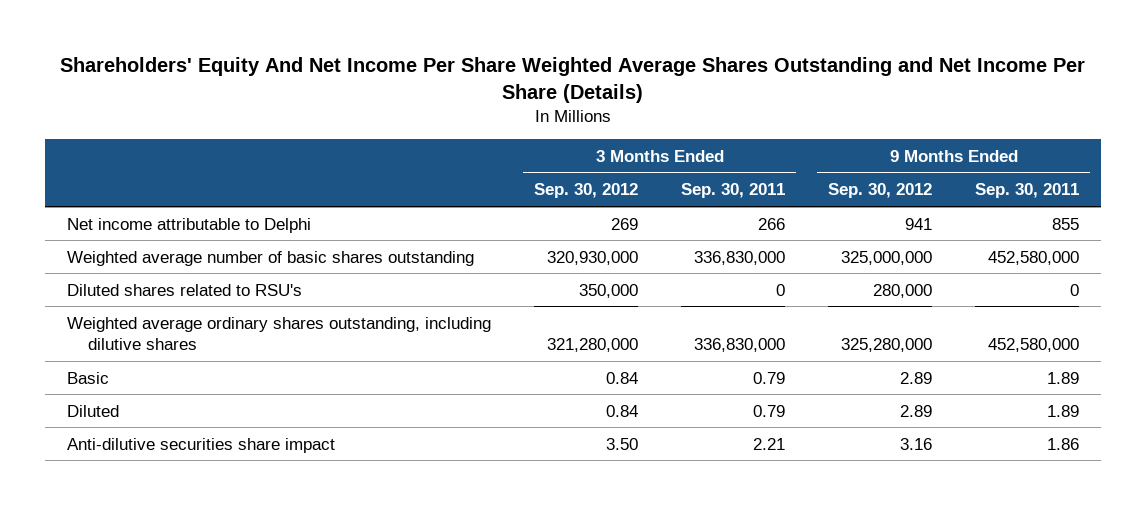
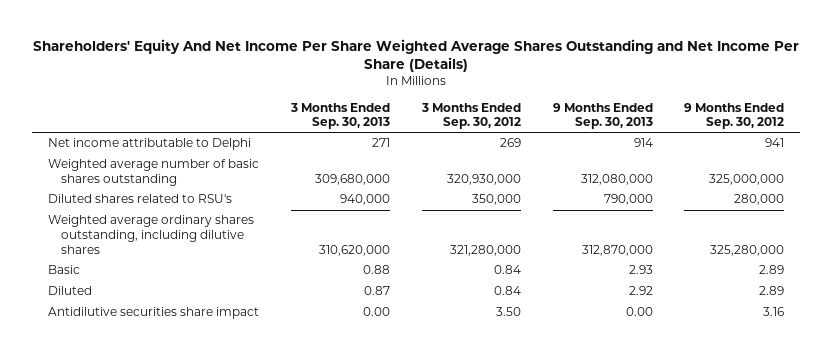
[681,183,786,199] Sep. 30, 2011 -> none
[975,183,1080,199] Sep. 30, 2011 -> none
none -> [290,102,391,130] 3 Months Ended Sep. 30, 2013
none -> [552,102,653,130] 9 Months Ended Sep. 30, 2013
[66,437,335,453] Anti-dilutive securities share impact -> [48,307,260,320] Antidilutive securities share impact

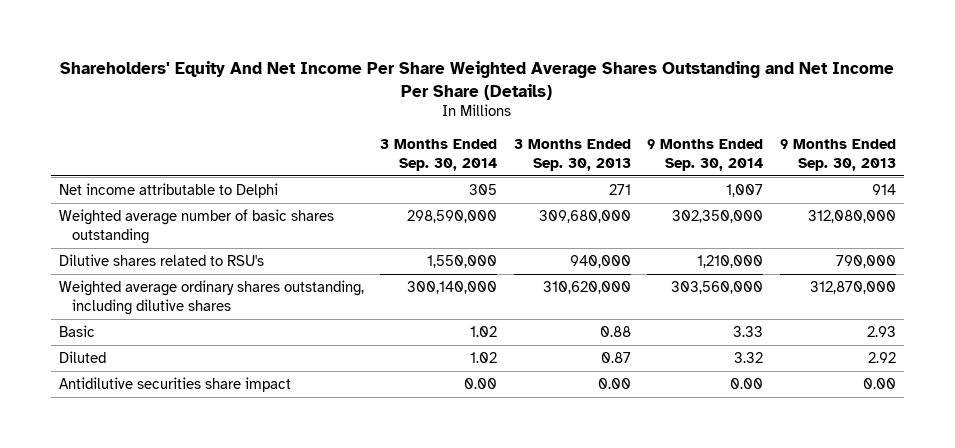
[420,102,521,130] 3 Months Ended Sep. 30, 2012 -> none
[684,102,785,130] 9 Months Ended Sep. 30, 2012 -> none
none -> [380,139,498,171] 3 Months Ended Sep. 30, 2014
none -> [647,139,764,171] 9 Months Ended Sep. 30, 2014
[48,194,233,204] Diluted shares related to RSU's -> [59,253,265,266] Dilutive shares related to RSU's

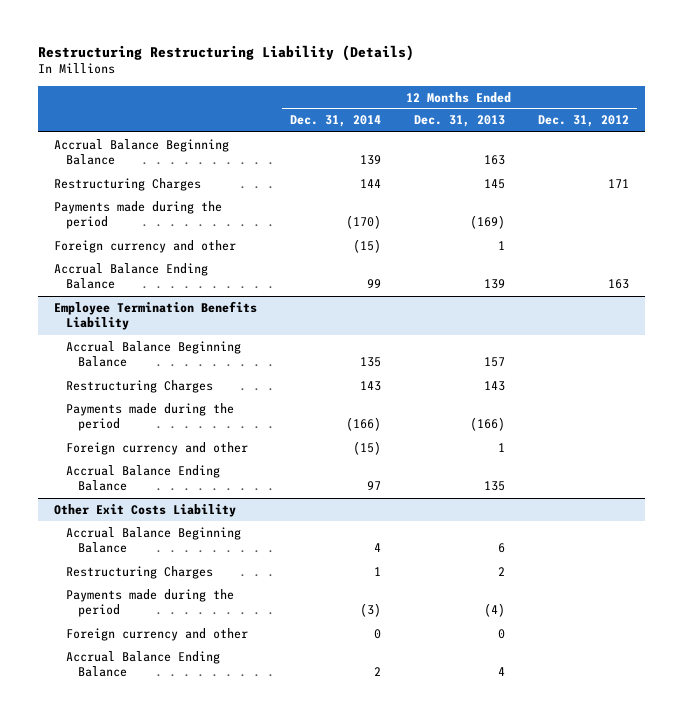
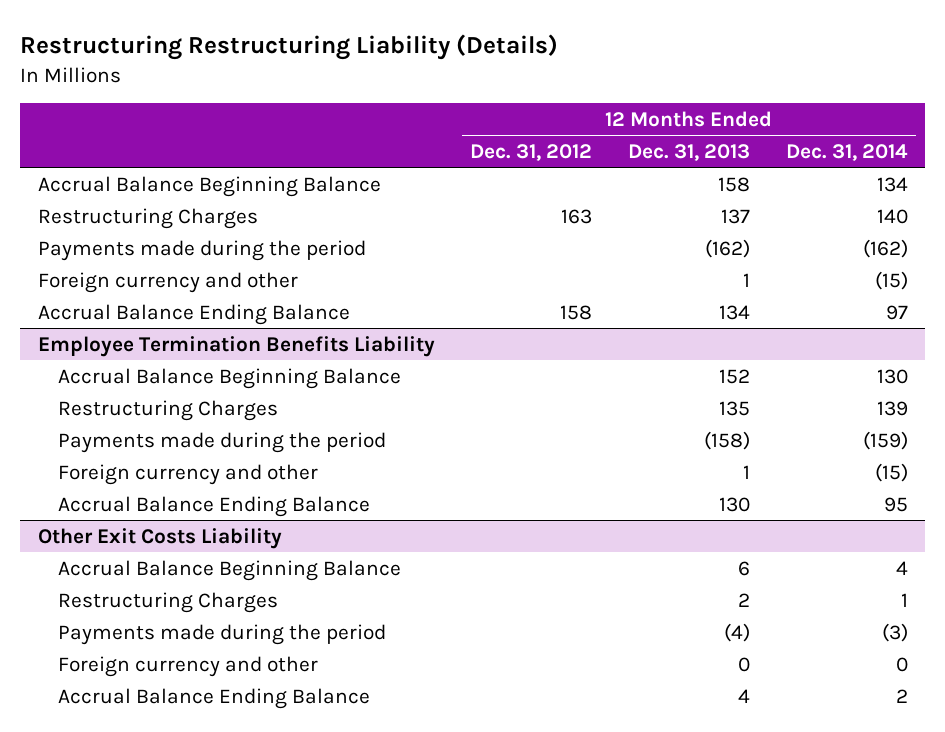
[359,155,381,166] 139 -> [876,176,908,192] 134
[483,155,505,166] 163 -> [718,176,751,192] 158
[359,178,381,188] 144 -> [876,208,908,224] 140
[483,178,505,189] 145 -> [721,208,751,224] 137
[607,178,629,188] 171 -> [561,208,593,224] 163
[345,215,381,230] (170) -> [862,238,908,258] (162)
[469,215,505,230] (169) -> [705,238,751,258] (162)
[366,279,381,289] 99 -> [885,304,908,320] 97
[483,279,505,290] 139 -> [719,304,751,320] 134
[607,279,629,290] 163 -> [560,304,593,320] 158
[359,357,381,368] 135 -> [876,368,908,384] 130
[483,357,505,368] 157 -> [719,368,751,384] 152
[359,380,381,391] 143 -> [876,400,908,416] 139
[483,380,505,391] 143 -> [719,400,751,416] 135
[345,417,381,432] (166) -> [862,430,908,450] (159)
[469,417,505,432] (166) -> [704,430,751,450] (158)
[366,481,381,491] 97 -> [883,496,908,512] 95
[483,481,505,492] 135 -> [719,496,751,512] 130

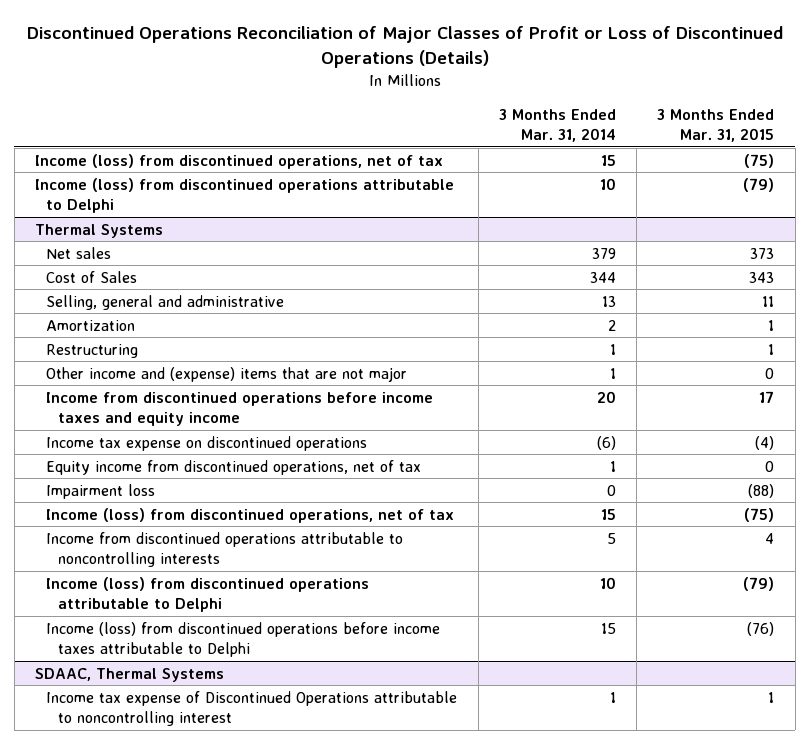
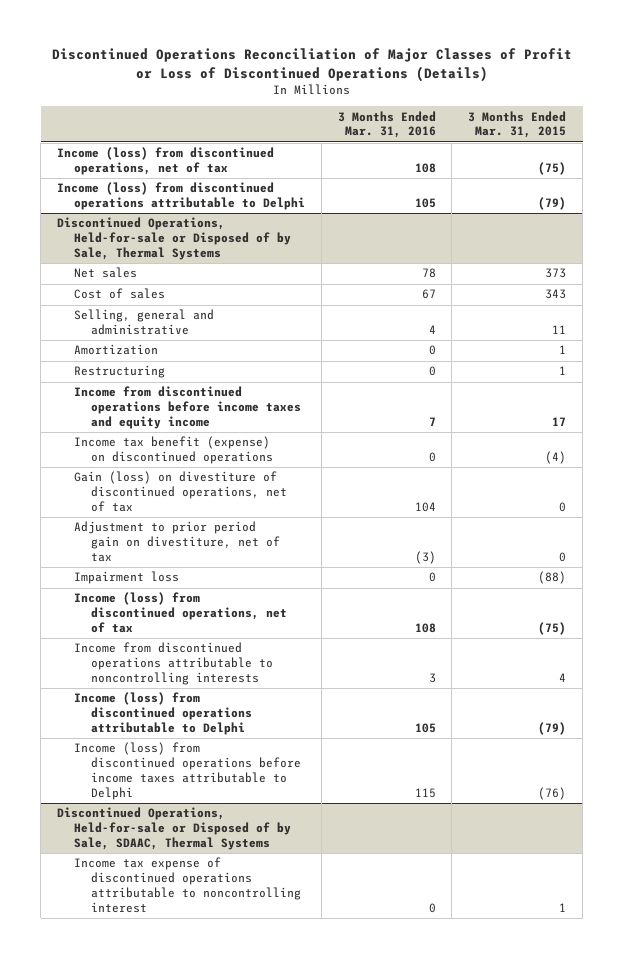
[498,108,616,142] 3 Months Ended Mar. 31, 2014 -> none
none -> [337,110,436,139] 3 Months Ended Mar. 31, 2016
[34,223,163,238] Thermal Systems -> none
none -> [57,217,291,261] Discontinued Operations, Held-for-sale or Disposed of by Sale, Thermal Systems
[46,270,138,283] Cost of Sales -> [73,288,165,300] Cost of sales
[46,366,408,382] Other income and (expense) items that are not major -> none
[46,459,422,475] Equity income from discontinued operations, net of tax -> none
[46,435,368,451] Income tax expense on discontinued operations -> [73,436,273,465] Income tax benefit (expense) on discontinued operations
none -> [73,471,287,513] Gain (loss) on divestiture of discontinued operations, net of tax
none -> [73,521,280,563] Adjustment to prior period gain on divestiture, net of tax
[34,667,224,682] SDAAC, Thermal Systems -> none
none -> [57,807,291,851] Discontinued Operations, Held-for-sale or Disposed of by Sale, SDAAC, Thermal Systems
[46,690,458,726] Income tax expense of Discontinued Operations attributable to noncontrolling interest -> [73,857,301,914] Income tax expense of discontinued operations attributable to noncontrolling interest

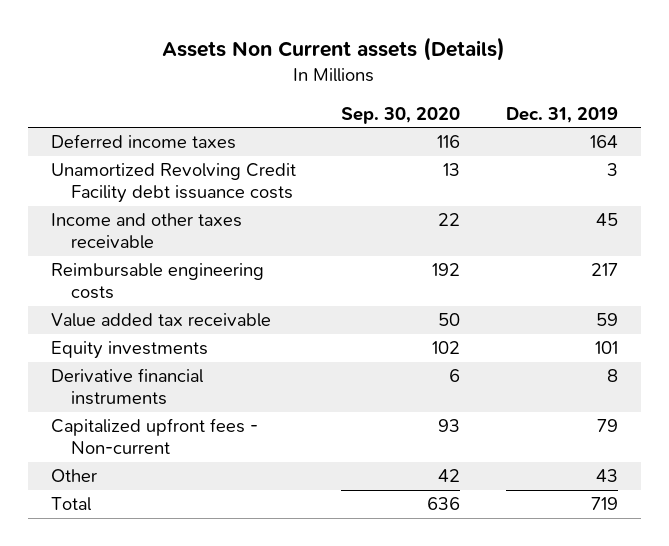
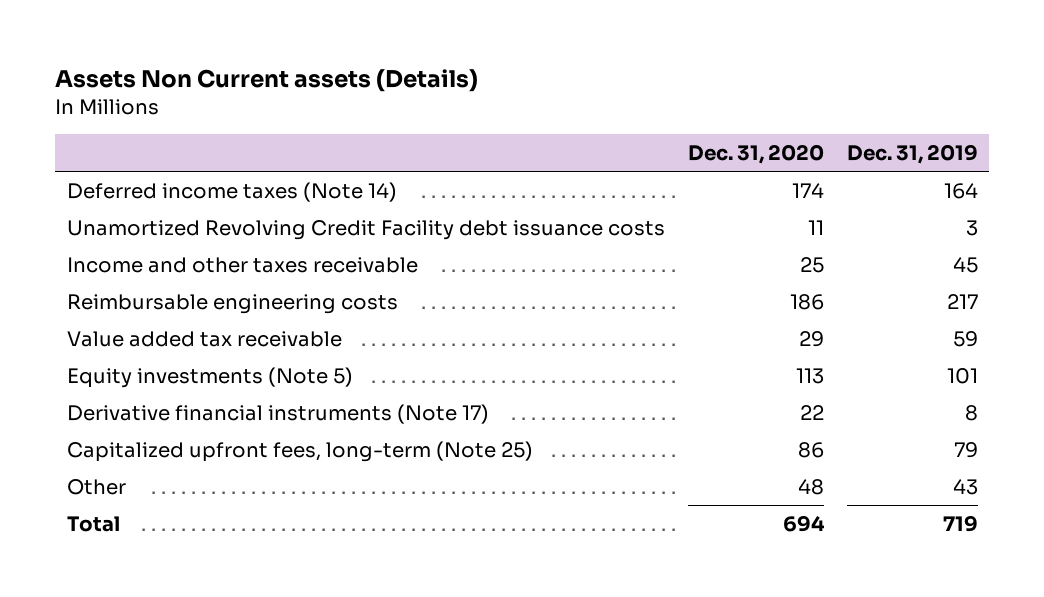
[341,106,461,124] Sep. 30, 2020 -> none
none -> [687,144,824,165] Dec. 31, 2020
[50,134,236,150] Deferred income taxes -> [66,181,397,202] Deferred income taxes (Note 14)
[50,341,208,360] Equity investments -> [66,366,353,388] Equity investments (Note 5)
[50,368,203,405] Derivative financial instruments -> [66,403,489,424] Derivative financial instruments (Note 17)
[50,418,258,454] Capitalized upfront fees - Non-current -> [66,440,533,462] Capitalized upfront fees, long-term (Note 25)

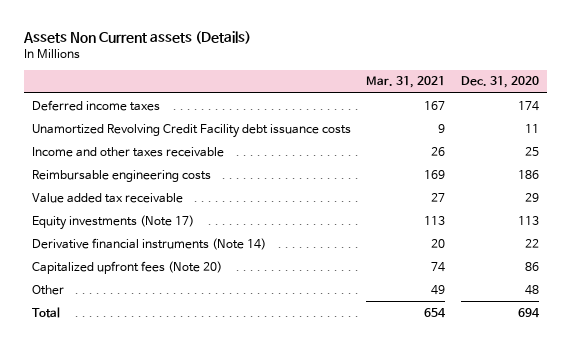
[846,144,978,165] Dec. 31, 2019 -> none
none -> [366,76,446,89] Mar. 31, 2021
[66,181,397,202] Deferred income taxes (Note 14) -> [31,99,160,111] Deferred income taxes
[66,366,353,388] Equity investments (Note 5) -> [31,214,194,230] Equity investments (Note 17)
[66,403,489,424] Derivative financial instruments (Note 17) -> [31,237,266,250] Derivative financial instruments (Note 14)
[66,440,533,462] Capitalized upfront fees, long-term (Note 25) -> [31,260,222,274] Capitalized upfront fees (Note 20)

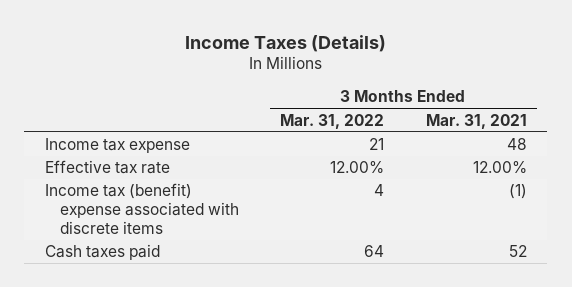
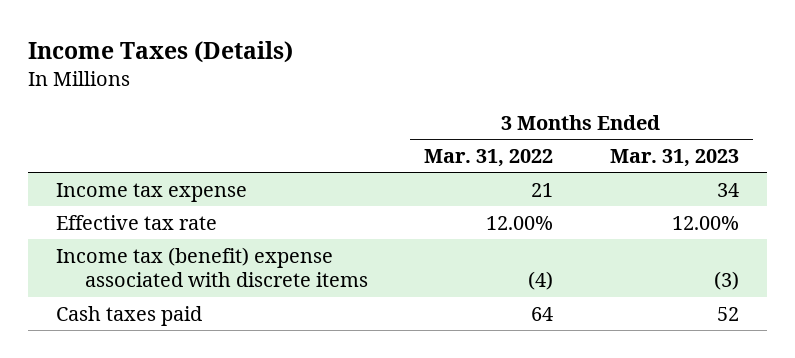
[425,113,527,129] Mar. 31, 2021 -> none
none -> [609,149,739,168] Mar. 31, 2023
[374,184,385,197] 4 -> [528,271,554,291] (4)

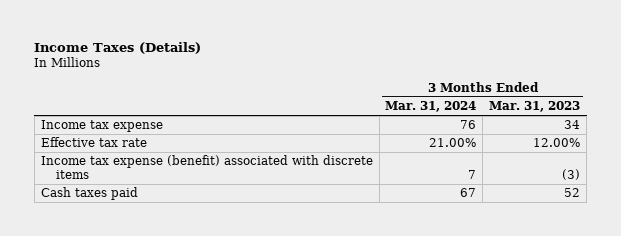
[424,149,554,168] Mar. 31, 2022 -> none
none -> [385,101,477,113] Mar. 31, 2024
[56,246,368,288] Income tax (benefit) expense associated with discrete items -> [40,155,373,179] Income tax expense (benefit) associated with discrete items

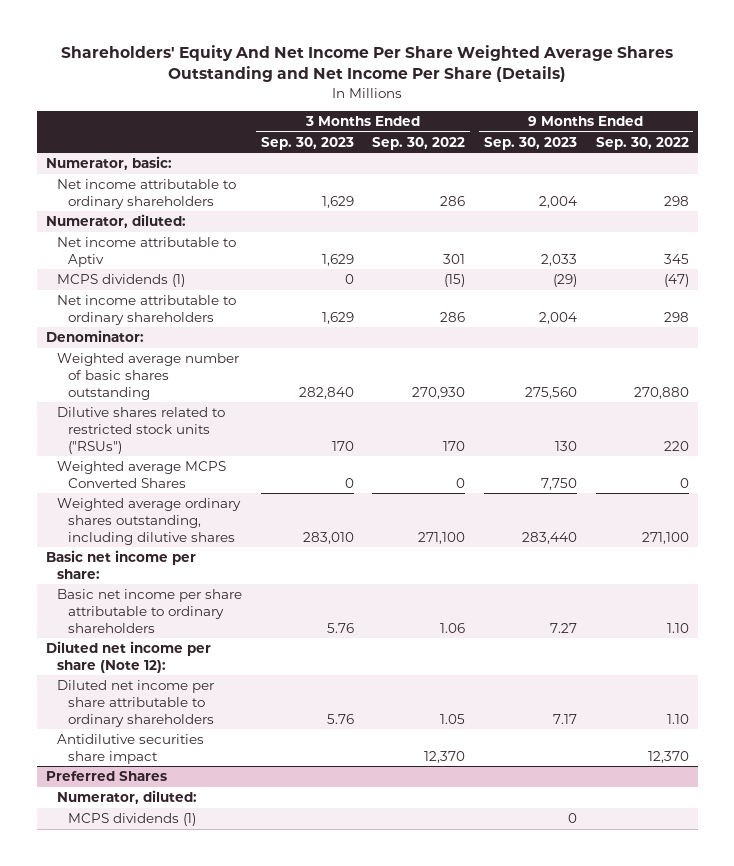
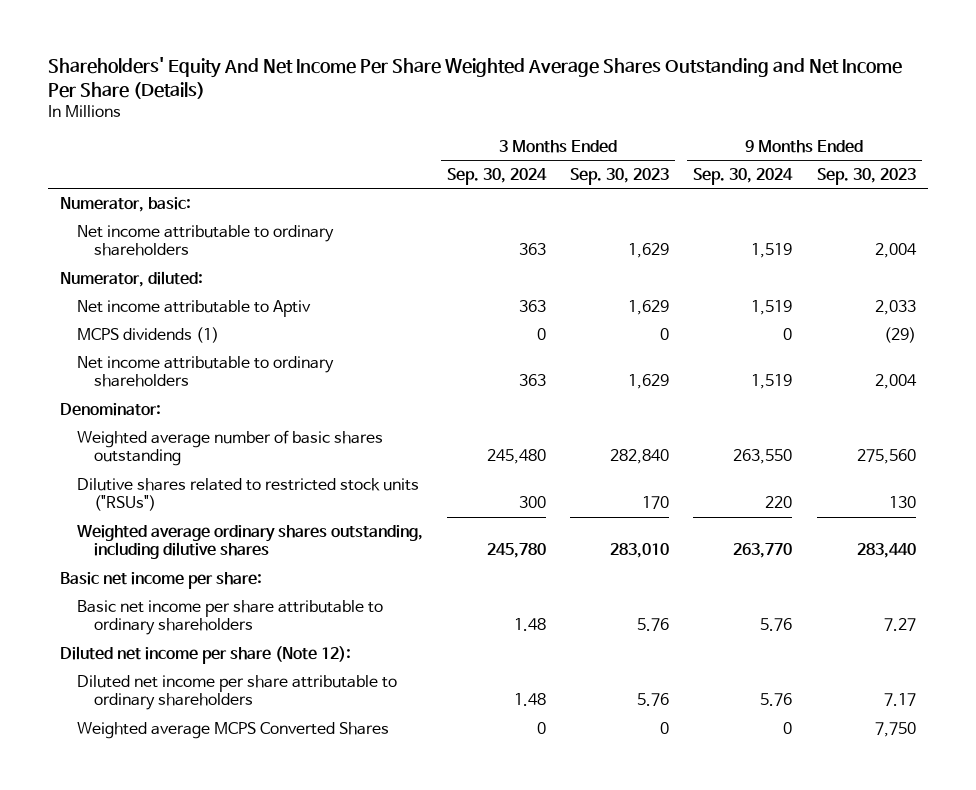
[372,136,466,150] Sep. 30, 2022 -> none
[595,136,689,150] Sep. 30, 2022 -> none
none -> [447,167,548,185] Sep. 30, 2024
none -> [693,167,794,185] Sep. 30, 2024
[57,734,205,764] Antidilutive securities share impact -> none
[45,771,167,782] Preferred Shares -> none
[57,790,198,805] Numerator, diluted: -> none
[68,813,197,827] MCPS dividends (1) -> none
[57,461,227,488] Weighted average MCPS Converted Shares -> [77,721,390,739] Weighted average MCPS Converted Shares

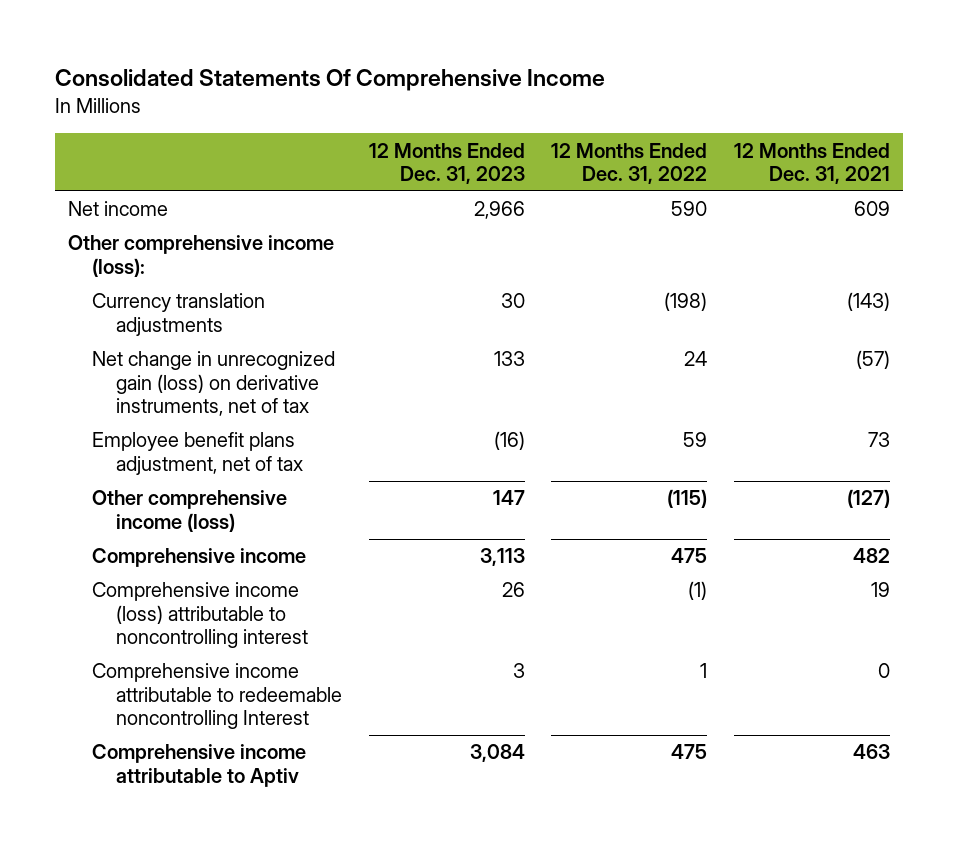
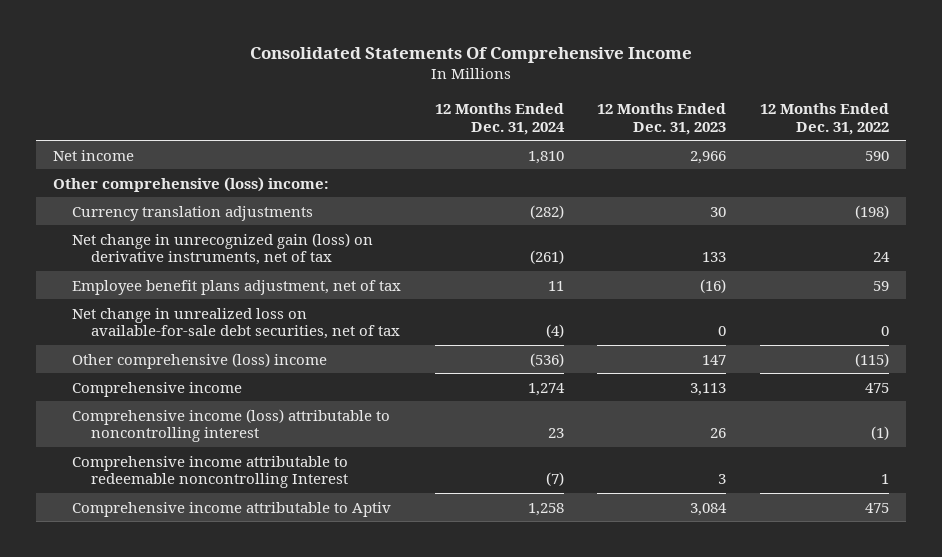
[733,142,890,185] 12 Months Ended Dec. 31, 2021 -> none
none -> [434,102,565,135] 12 Months Ended Dec. 31, 2024
[67,235,334,277] Other comprehensive income (loss): -> [52,176,329,192] Other comprehensive (loss) income:
none -> [71,307,400,340] Net change in unrealized loss on available-for-sale debt securities, net of tax
[91,490,287,532] Other comprehensive income (loss) -> [71,352,327,369] Other comprehensive (loss) income

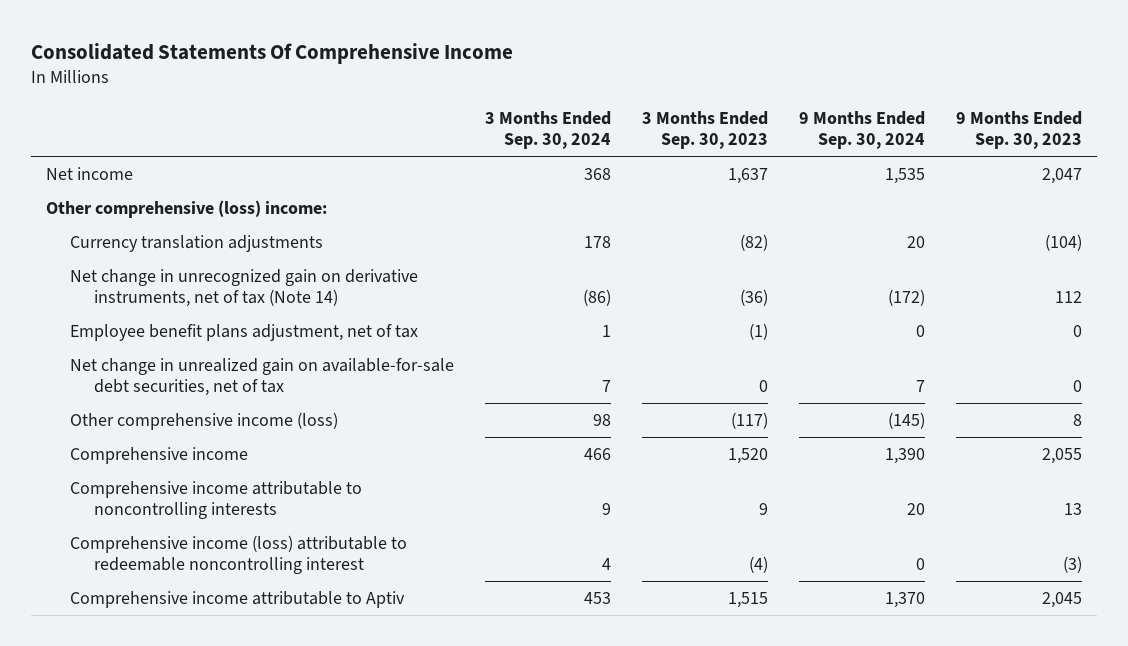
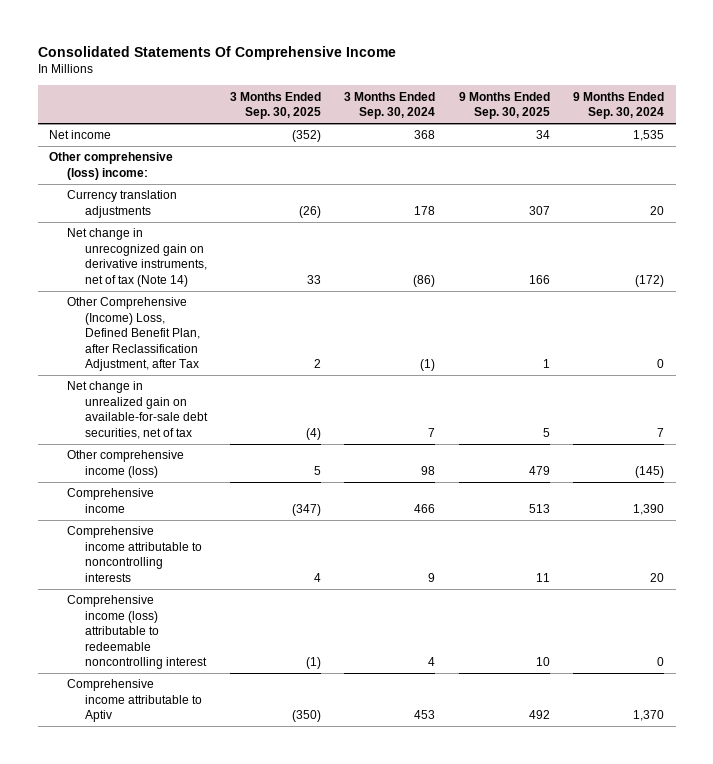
[641,111,768,150] 3 Months Ended Sep. 30, 2023 -> none
[955,111,1082,150] 9 Months Ended Sep. 30, 2023 -> none
none -> [230,91,322,120] 3 Months Ended Sep. 30, 2025
none -> [458,91,550,120] 9 Months Ended Sep. 30, 2025
[70,323,419,341] Employee benefit plans adjustment, net of tax -> [67,297,200,372] Other Comprehensive (Income) Loss, Defined Benefit Plan, after Reclassification Adjustment, after Tax
[602,324,612,337] 1 -> [420,359,436,372] (1)

